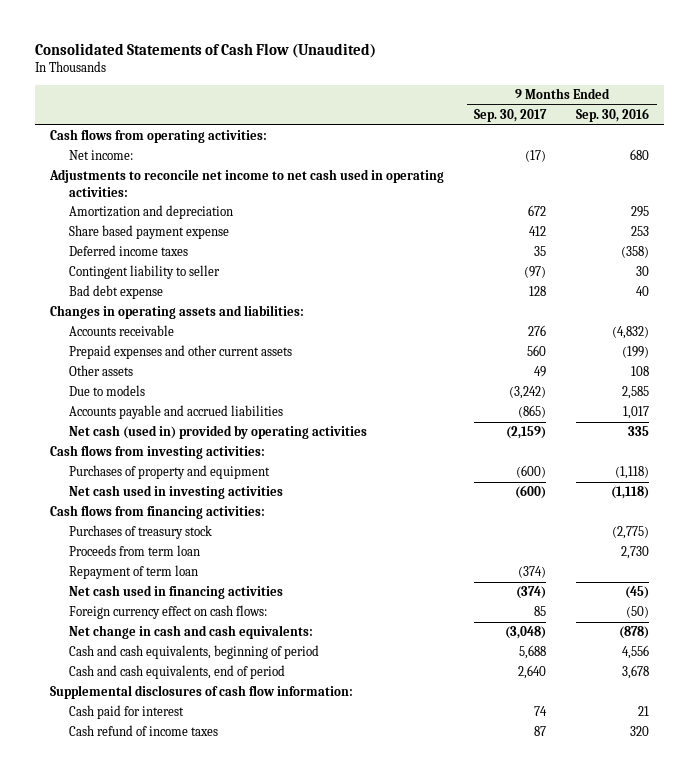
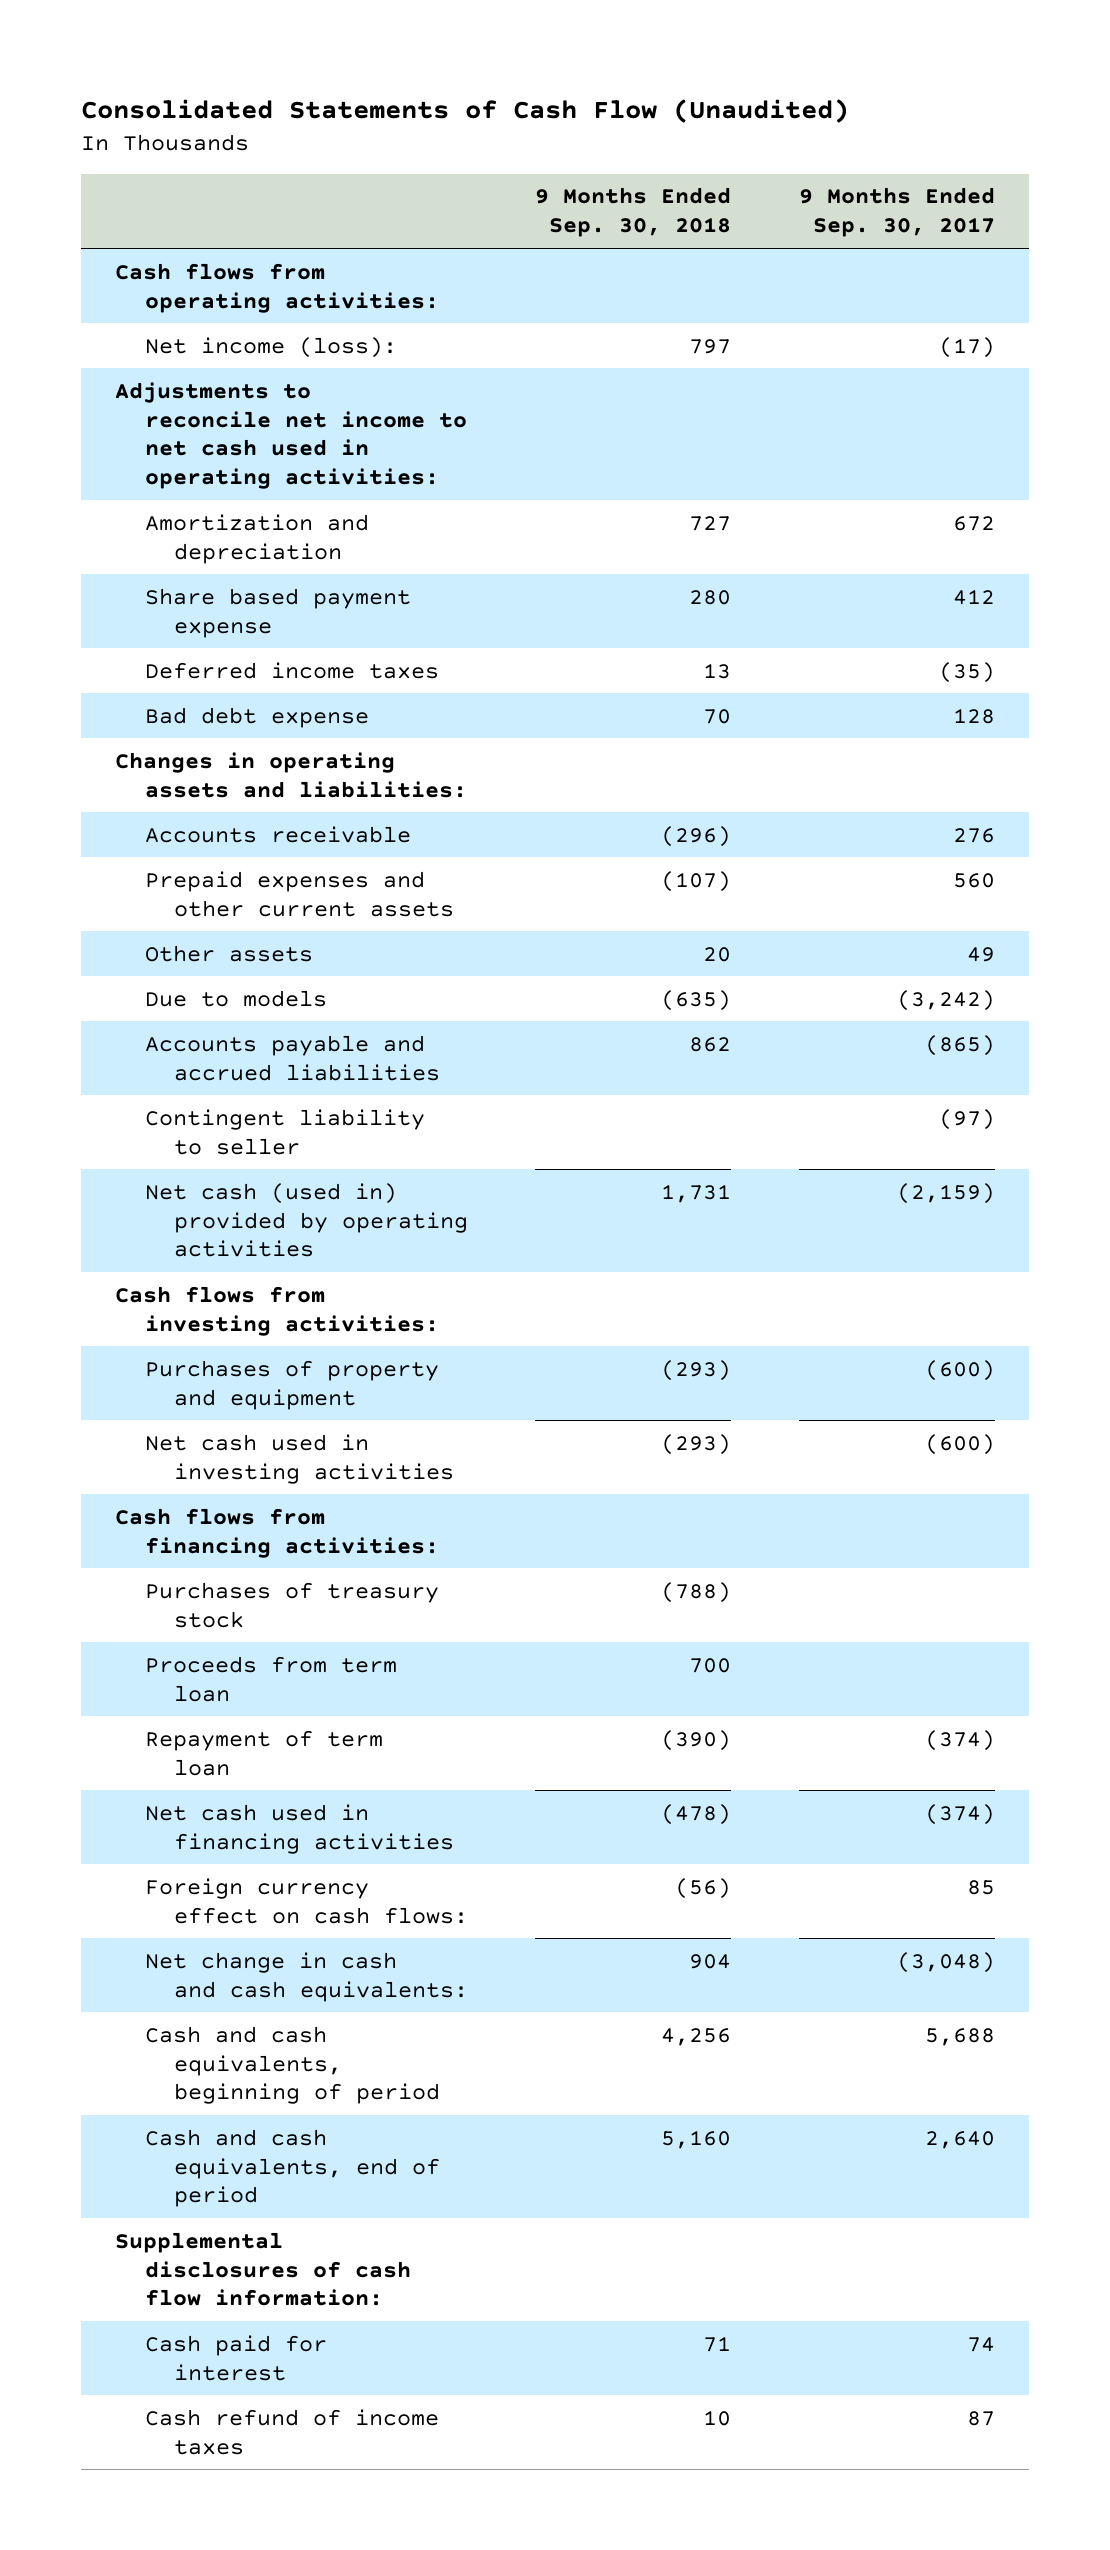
[576,108,650,123] Sep. 30, 2016 -> none
none -> [535,187,732,238] 9 Months Ended Sep. 30, 2018
[68,150,133,161] Net income: -> [144,336,397,358] Net income (loss):
[534,246,547,257] 35 -> [938,661,995,683] (35)
[68,265,220,280] Contingent liability to seller -> [144,1108,425,1155] Contingent liability to seller

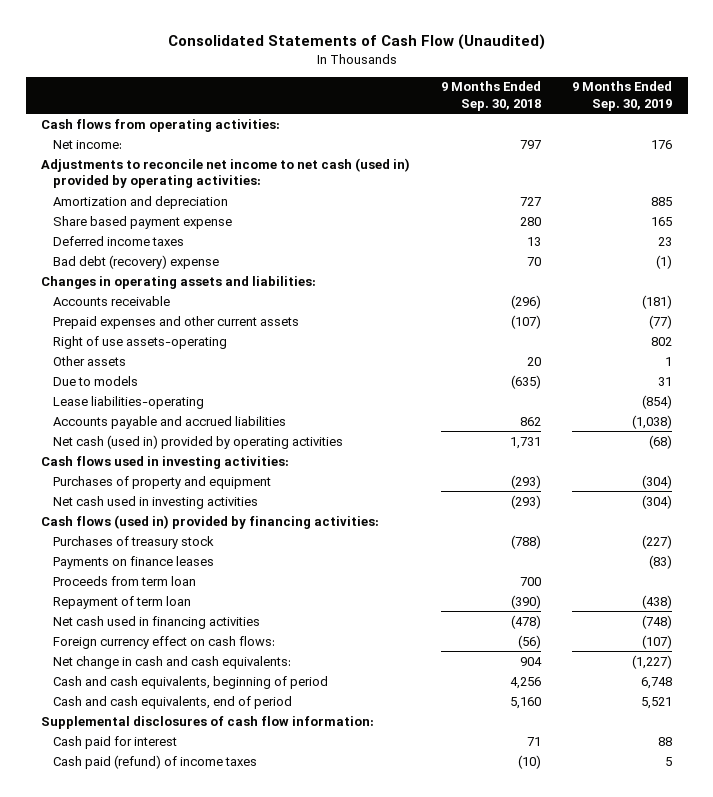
[798,187,995,238] 9 Months Ended Sep. 30, 2017 -> none
none -> [572,81,673,111] 9 Months Ended Sep. 30, 2019
[144,336,397,358] Net income (loss): -> [53,139,123,149] Net income:
[115,381,467,490] Adjustments to reconcile net income to net cash used in operating activities: -> [41,157,411,189] Adjustments to reconcile net income to net cash (used in) provided by operating activities:
[144,706,369,728] Bad debt expense -> [53,254,220,269] Bad debt (recovery) expense
none -> [53,335,228,349] Right of use assets-operating
none -> [53,395,205,409] Lease liabilities-operating
[144,1108,425,1155] Contingent liability to seller -> none
[115,1285,439,1336] Cash flows from investing activities: -> [41,455,290,469] Cash flows used in investing activities:
[115,1507,439,1558] Cash flows from financing activities: -> [41,514,380,529] Cash flows (used in) provided by financing activities:
none -> [53,555,215,569] Payments on finance leases
[144,2408,439,2455] Cash refund of income taxes -> [53,754,258,769] Cash paid (refund) of income taxes
[703,2409,732,2426] 10 -> [518,754,542,769] (10)

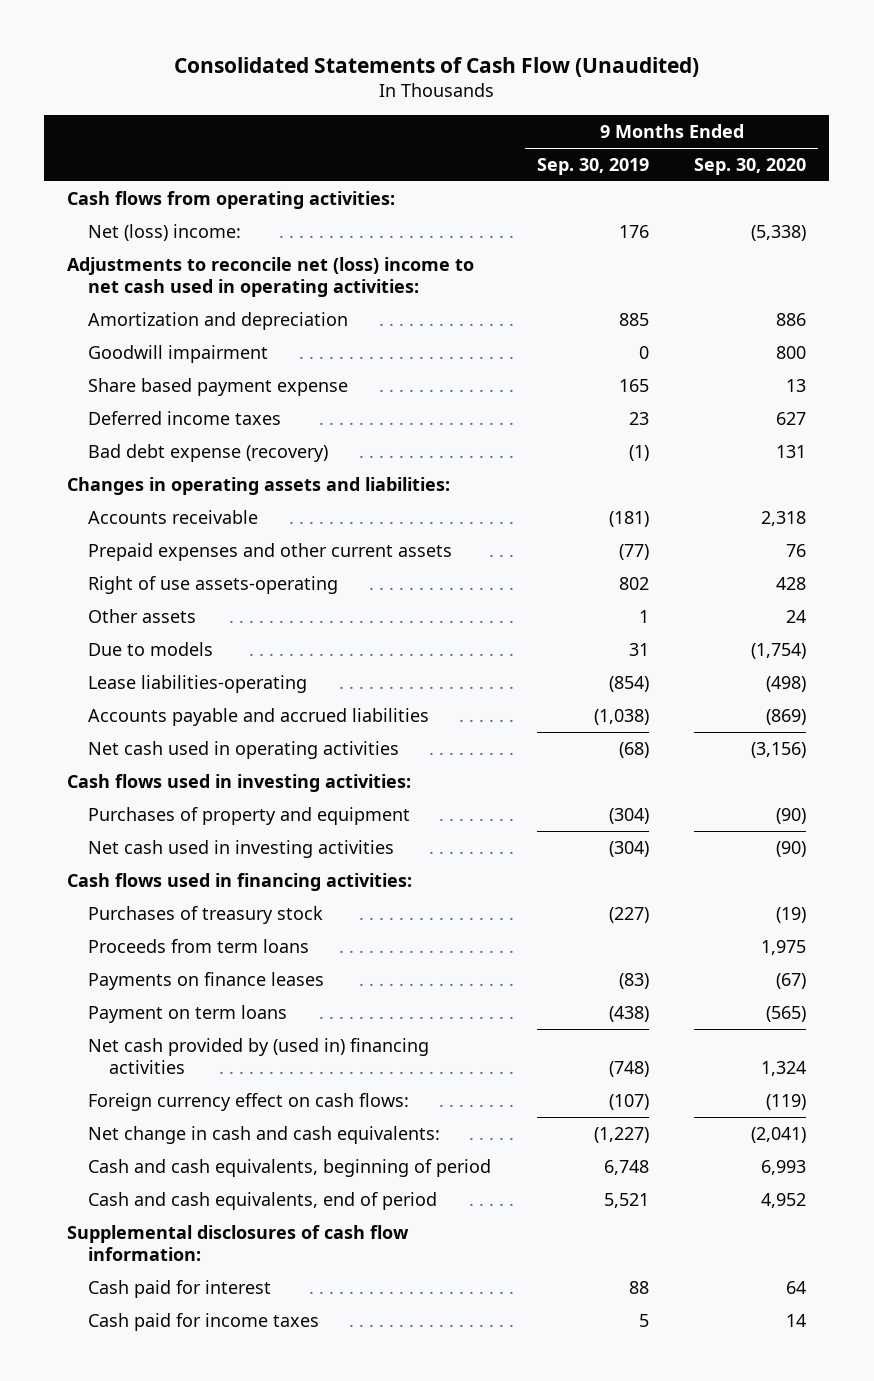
[441,81,542,111] 9 Months Ended Sep. 30, 2018 -> none
none -> [694,157,807,175] Sep. 30, 2020
[53,139,123,149] Net income: -> [87,223,241,241] Net (loss) income:
[41,157,411,189] Adjustments to reconcile net income to net cash (used in) provided by operating activities: -> [67,256,475,298] Adjustments to reconcile net (loss) income to net cash used in operating activities:
none -> [87,344,268,363] Goodwill impairment
[53,254,220,269] Bad debt (recovery) expense -> [87,443,328,462] Bad debt expense (recovery)
[53,434,344,449] Net cash (used in) provided by operating activities -> [87,740,399,759] Net cash used in operating activities
[41,514,380,529] Cash flows (used in) provided by financing activities: -> [67,872,413,891] Cash flows used in financing activities:
none -> [87,938,309,953] Proceeds from term loans
[53,575,197,586] Proceeds from term loan -> none
[53,595,192,609] Repayment of term loan -> [87,1004,287,1023] Payment on term loans
[53,615,261,629] Net cash used in financing activities -> [87,1037,429,1075] Net cash provided by (used in) financing activities
[53,754,258,769] Cash paid (refund) of income taxes -> [87,1312,319,1331] Cash paid for income taxes

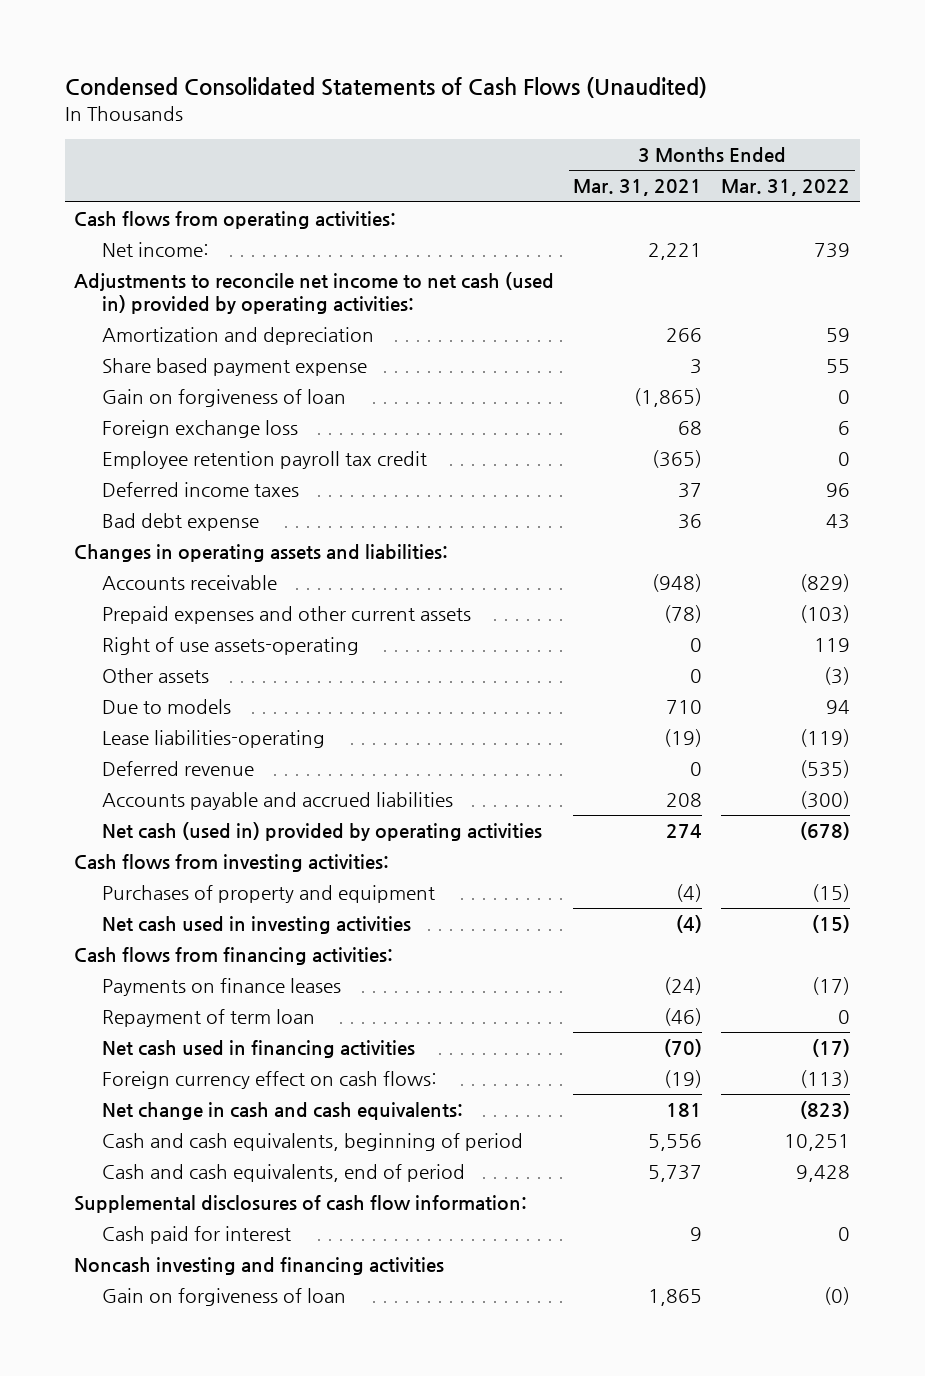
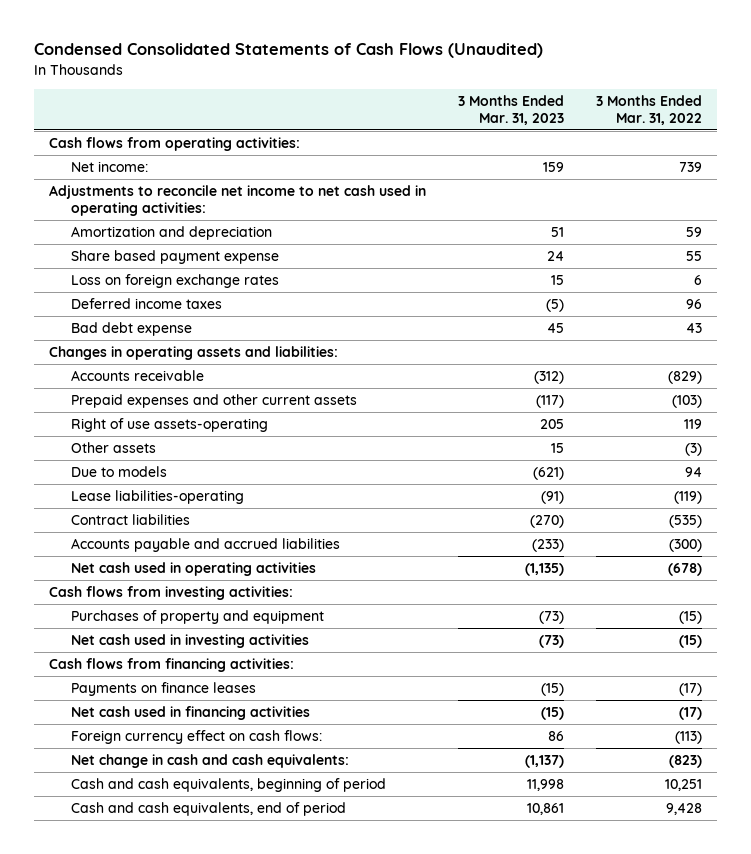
[573,179,703,197] Mar. 31, 2021 -> none
none -> [457,94,564,126] 3 Months Ended Mar. 31, 2023
[74,272,555,315] Adjustments to reconcile net income to net cash (used in) provided by operating activities: -> [49,184,427,217] Adjustments to reconcile net income to net cash used in operating activities:
[101,389,346,408] Gain on forgiveness of loan -> none
[101,451,427,470] Employee retention payroll tax credit -> none
[101,420,298,439] Foreign exchange loss -> [70,273,279,288] Loss on foreign exchange rates
[101,761,254,777] Deferred revenue -> [70,513,190,525] Contract liabilities
[101,822,542,842] Net cash (used in) provided by operating activities -> [70,561,316,576] Net cash used in operating activities
[101,1009,315,1028] Repayment of term loan -> none
[74,1195,528,1214] Supplemental disclosures of cash flow information: -> none
[101,1226,291,1245] Cash paid for interest -> none
[74,1257,445,1276] Noncash investing and financing activities -> none
[101,1288,346,1307] Gain on forgiveness of loan -> none

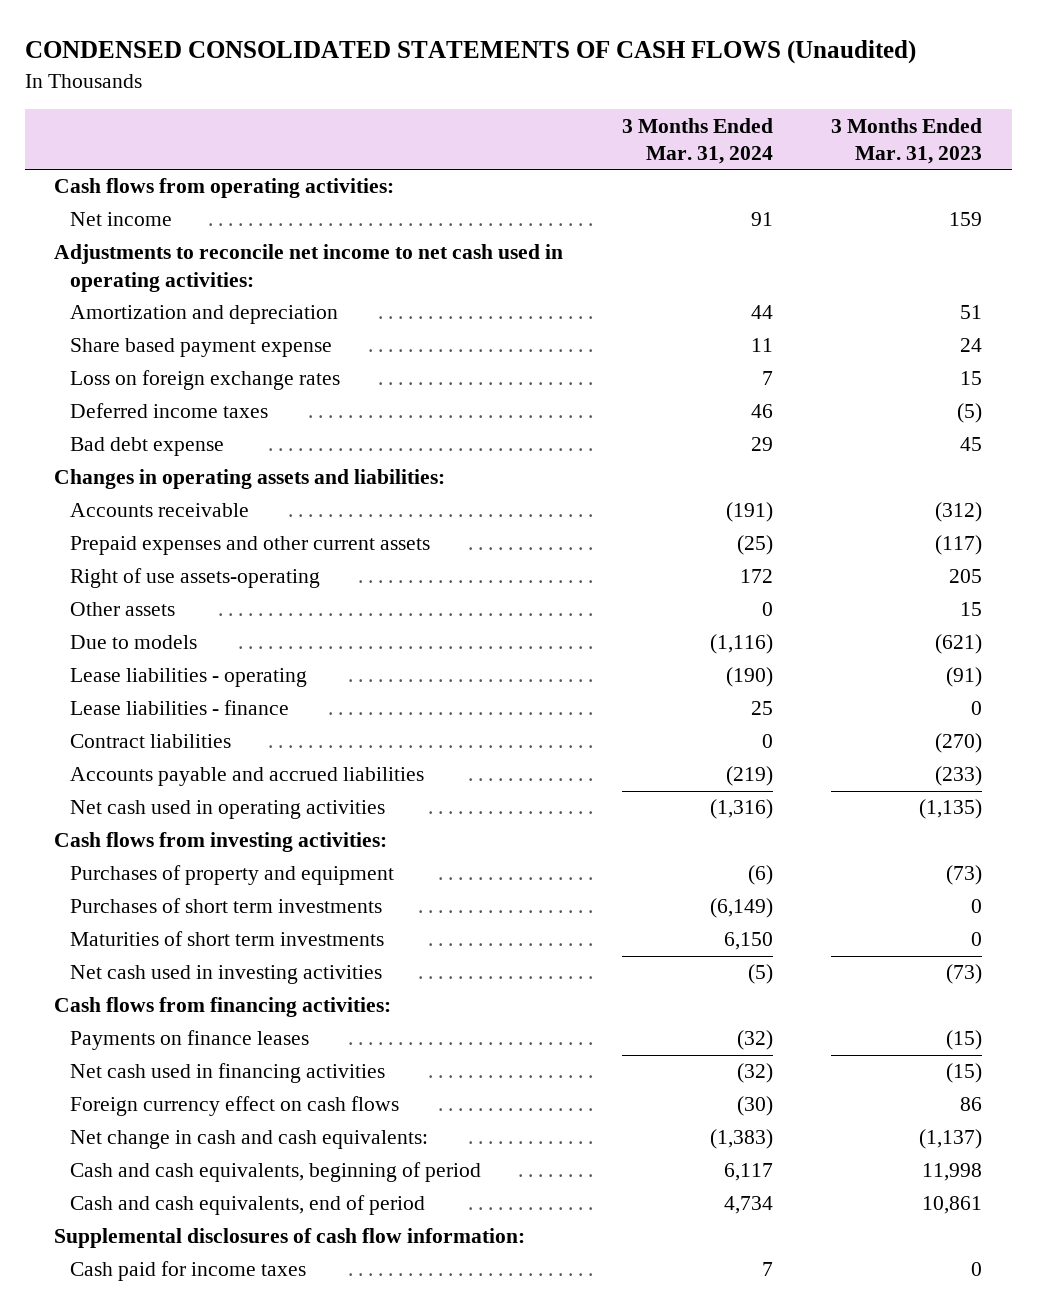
[33,43,543,59] Condensed Consolidated Statements of Cash Flows (Unaudited) -> [24,40,916,65] CONDENSED CONSOLIDATED STATEMENTS OF CASH FLOWS (Unaudited)
[595,94,702,126] 3 Months Ended Mar. 31, 2022 -> none
none -> [621,117,773,164] 3 Months Ended Mar. 31, 2024
[70,160,148,172] Net income: -> [70,212,173,227] Net income
[70,489,244,504] Lease liabilities-operating -> [70,668,308,688] Lease liabilities - operating
none -> [70,700,290,716] Lease liabilities - finance
none -> [70,898,383,914] Purchases of short term investments
none -> [70,931,385,947] Maturities of short term investments
[70,729,322,744] Foreign currency effect on cash flows: -> [70,1096,400,1117] Foreign currency effect on cash flows
none -> [54,1228,526,1249] Supplemental disclosures of cash flow information:
none -> [70,1261,307,1282] Cash paid for income taxes

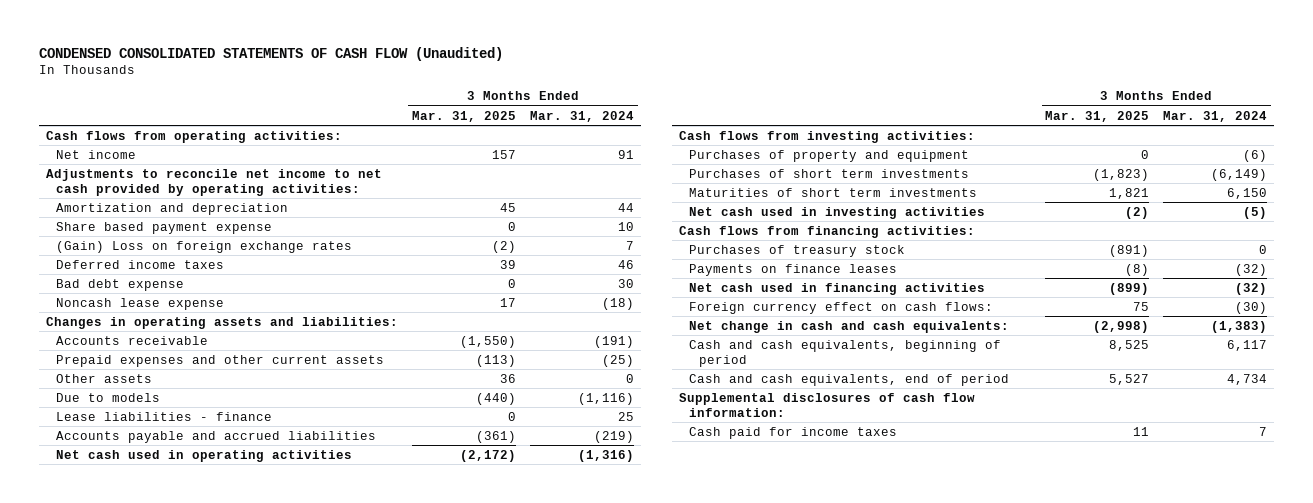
[24,40,916,65] CONDENSED CONSOLIDATED STATEMENTS OF CASH FLOWS (Unaudited) -> [38,46,503,61] CONDENSED CONSOLIDATED STATEMENTS OF CASH FLOW (Unaudited)
[831,117,983,164] 3 Months Ended Mar. 31, 2023 -> none
none -> [411,110,516,122] Mar. 31, 2025
[54,244,564,292] Adjustments to reconcile net income to net cash used in operating activities: -> [45,168,382,196] Adjustments to reconcile net income to net cash provided by operating activities:
[750,338,773,353] 11 -> [618,221,635,231] 10
[70,370,341,391] Loss on foreign exchange rates -> [55,240,352,253] (Gain) Loss on foreign exchange rates
[750,437,773,452] 29 -> [618,278,635,288] 30
none -> [55,297,224,310] Noncash lease expense
[70,568,321,589] Right of use assets-operating -> none
[70,668,308,688] Lease liabilities - operating -> none
[70,734,232,749] Contract liabilities -> none
none -> [689,244,906,257] Purchases of treasury stock
[70,1096,400,1117] Foreign currency effect on cash flows -> [689,301,994,314] Foreign currency effect on cash flows:

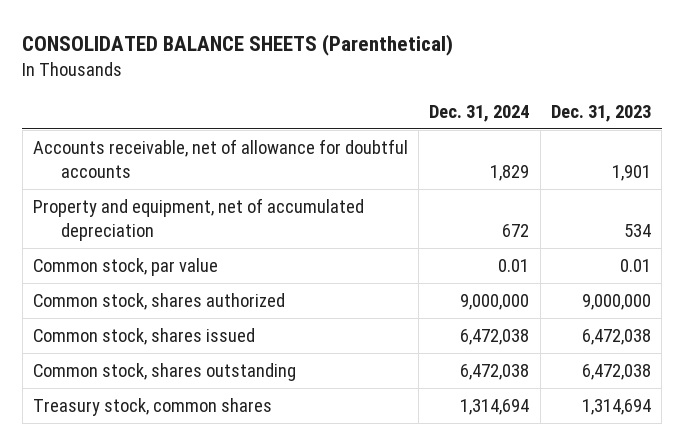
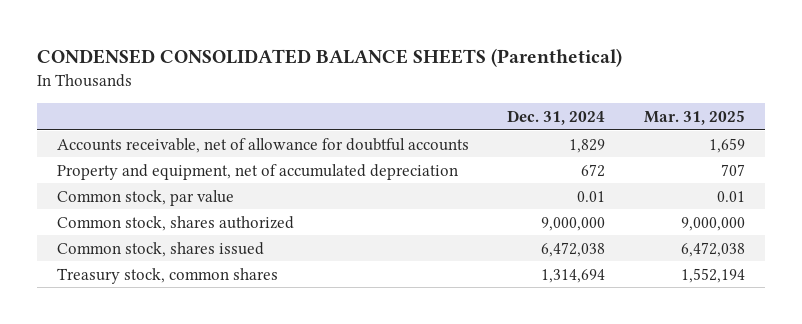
[22,33,454,56] CONSOLIDATED BALANCE SHEETS (Parenthetical) -> [37,48,623,68] CONDENSED CONSOLIDATED BALANCE SHEETS (Parenthetical)
[550,105,651,123] Dec. 31, 2023 -> none
none -> [644,109,746,125] Mar. 31, 2025
[32,362,296,381] Common stock, shares outstanding -> none

